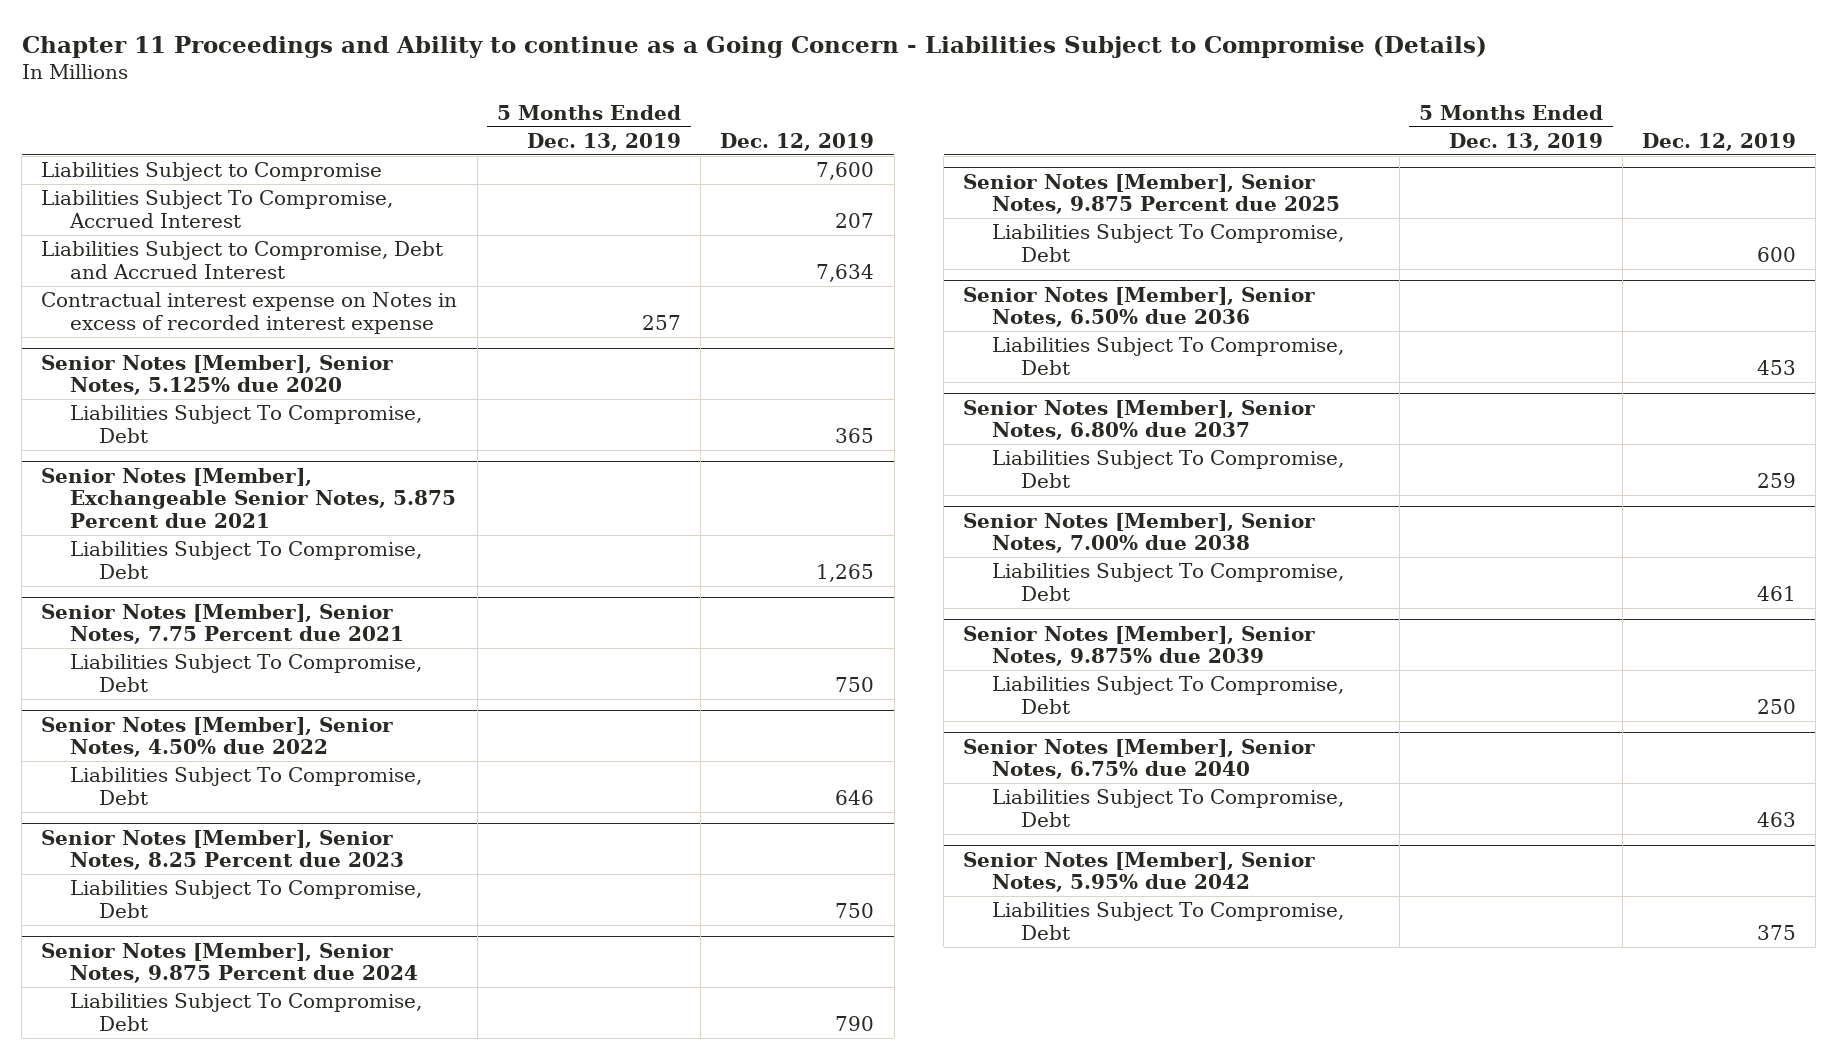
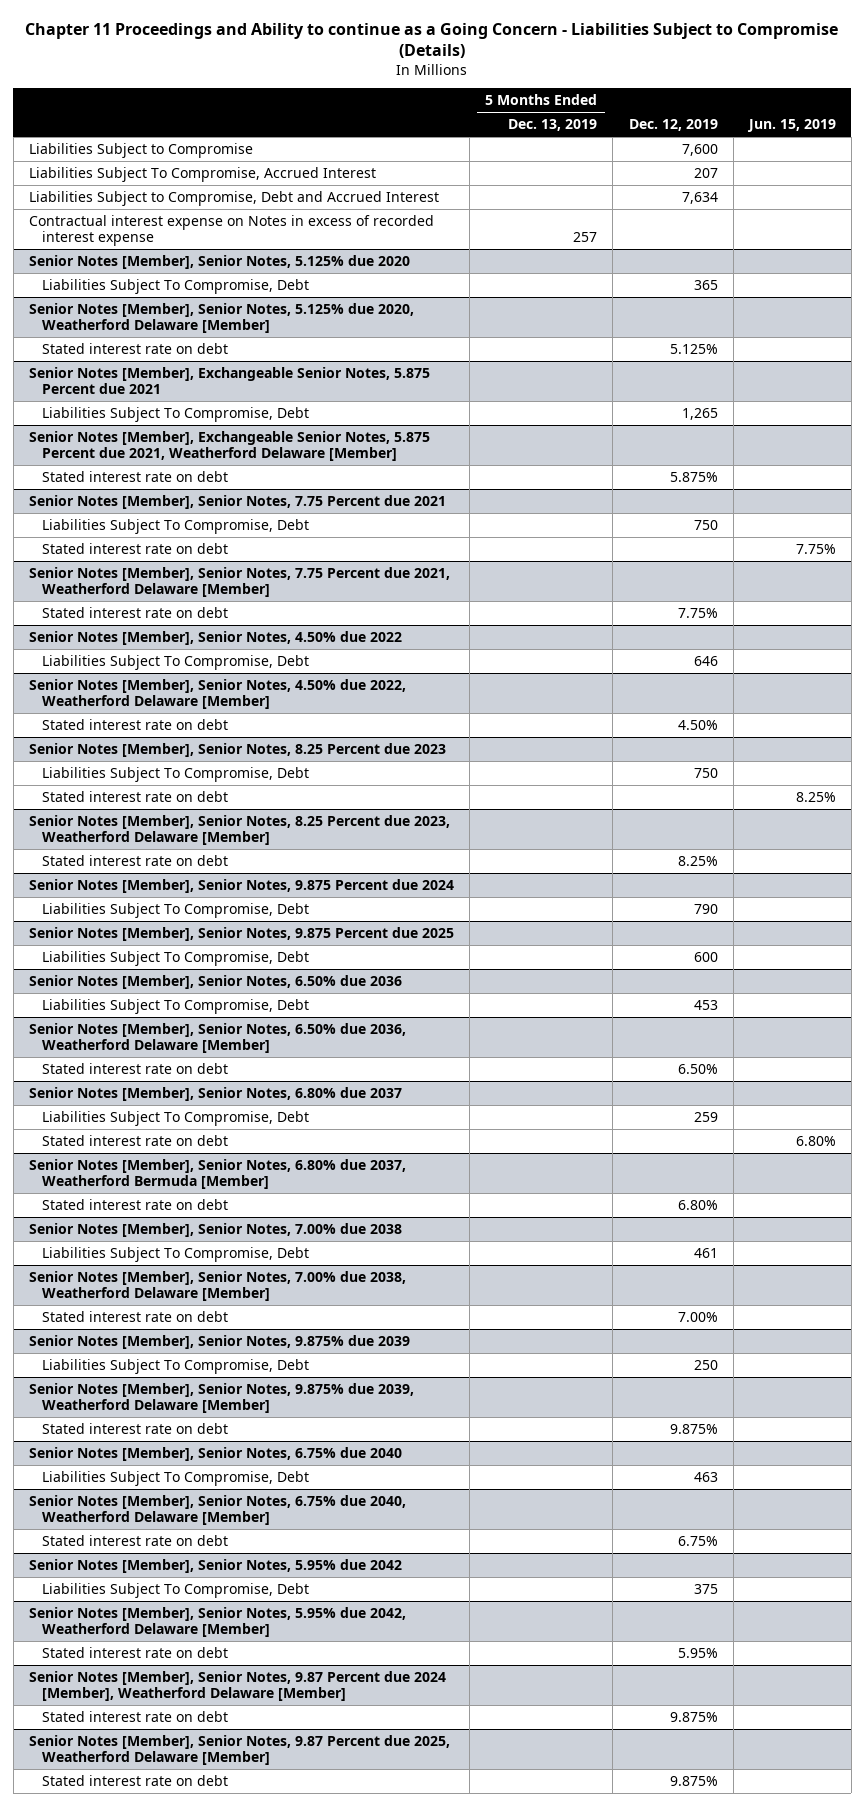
none -> [746,119,836,133] Jun. 15, 2019
none -> [28,302,414,333] Senior Notes [Member], Senior Notes, 5.125% due 2020, Weatherford Delaware [Member]
none -> [42,342,229,354] Stated interest rate on debt
none -> [28,430,430,461] Senior Notes [Member], Exchangeable Senior Notes, 5.875 Percent due 2021, Weatherford Delaware [Member]
none -> [42,470,229,482] Stated interest rate on debt
none -> [42,542,229,554] Stated interest rate on debt
none -> [28,566,450,597] Senior Notes [Member], Senior Notes, 7.75 Percent due 2021, Weatherford Delaware [Member]
none -> [42,606,229,618] Stated interest rate on debt
none -> [28,678,406,709] Senior Notes [Member], Senior Notes, 4.50% due 2022, Weatherford Delaware [Member]
none -> [42,718,229,730] Stated interest rate on debt
none -> [42,790,229,802] Stated interest rate on debt
none -> [28,814,450,845] Senior Notes [Member], Senior Notes, 8.25 Percent due 2023, Weatherford Delaware [Member]
none -> [42,854,229,866] Stated interest rate on debt
none -> [28,1022,406,1053] Senior Notes [Member], Senior Notes, 6.50% due 2036, Weatherford Delaware [Member]
none -> [42,1062,229,1074] Stated interest rate on debt
none -> [42,1134,229,1146] Stated interest rate on debt
none -> [28,1158,406,1189] Senior Notes [Member], Senior Notes, 6.80% due 2037, Weatherford Bermuda [Member]
none -> [42,1198,229,1210] Stated interest rate on debt
none -> [28,1270,406,1301] Senior Notes [Member], Senior Notes, 7.00% due 2038, Weatherford Delaware [Member]
none -> [42,1310,229,1322] Stated interest rate on debt
none -> [28,1382,414,1413] Senior Notes [Member], Senior Notes, 9.875% due 2039, Weatherford Delaware [Member]
none -> [42,1422,229,1434] Stated interest rate on debt
none -> [28,1494,406,1525] Senior Notes [Member], Senior Notes, 6.75% due 2040, Weatherford Delaware [Member]
none -> [42,1534,229,1546] Stated interest rate on debt
none -> [28,1606,406,1637] Senior Notes [Member], Senior Notes, 5.95% due 2042, Weatherford Delaware [Member]
none -> [42,1646,229,1658] Stated interest rate on debt
none -> [28,1670,446,1701] Senior Notes [Member], Senior Notes, 9.87 Percent due 2024 [Member], Weatherford Delaware [Member]
none -> [42,1710,229,1722] Stated interest rate on debt
none -> [28,1734,450,1765] Senior Notes [Member], Senior Notes, 9.87 Percent due 2025, Weatherford Delaware [Member]
none -> [42,1774,229,1786] Stated interest rate on debt

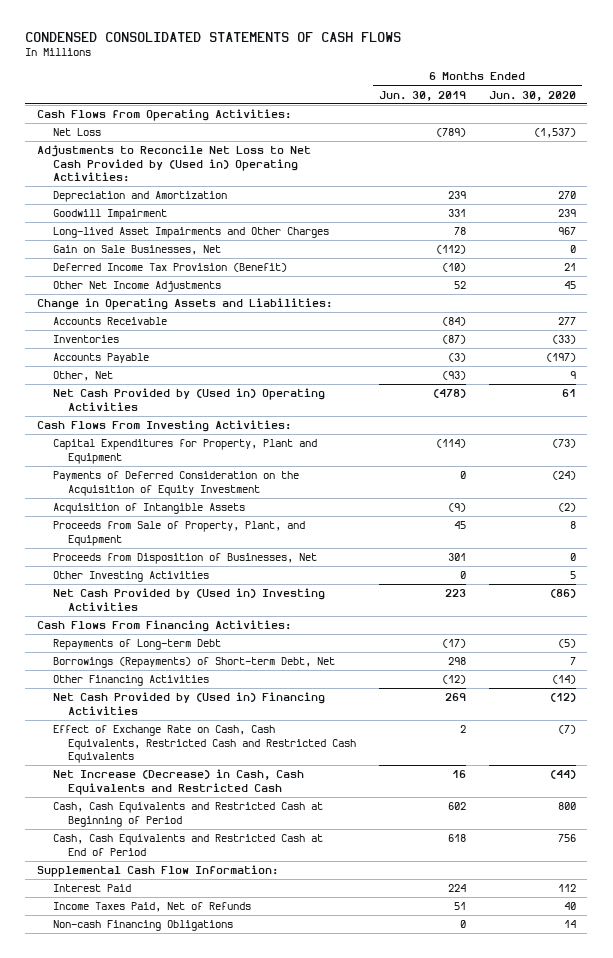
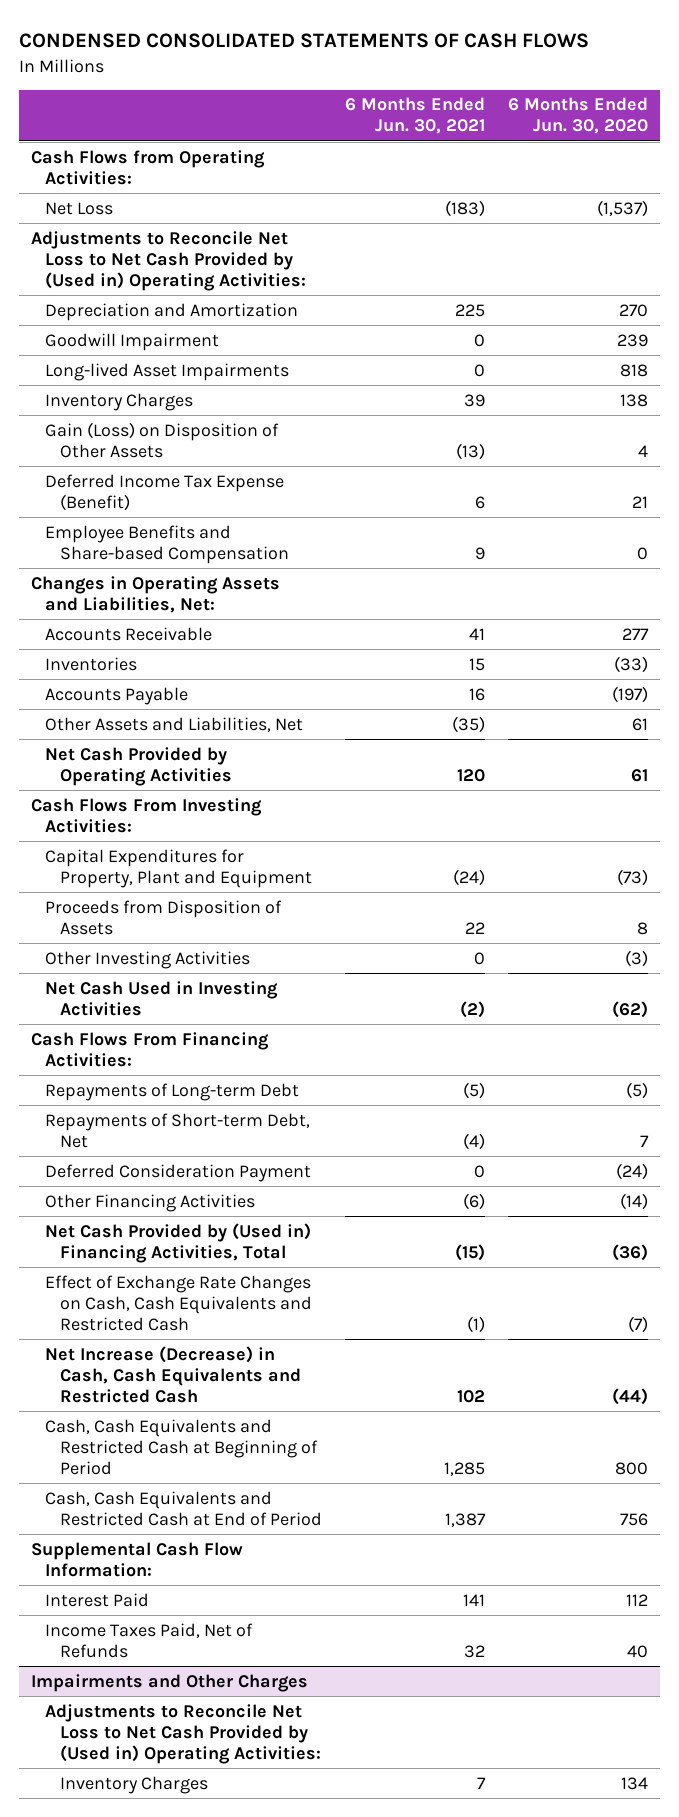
[378,90,466,101] Jun. 30, 2019 -> none
none -> [344,97,485,135] 6 Months Ended Jun. 30, 2021
[52,281,221,293] Other Net Income Adjustments -> none
[52,227,329,239] Long-lived Asset Impairments and Other Charges -> [45,362,290,381] Long-lived Asset Impairments
[557,227,576,236] 967 -> [620,363,649,377] 818
none -> [45,392,194,411] Inventory Charges
[52,245,221,256] Gain on Sale Businesses, Net -> [45,421,280,458] Gain (Loss) on Disposition of Other Assets
[569,245,576,254] 0 -> [638,444,649,457] 4
[52,263,287,273] Deferred Income Tax Provision (Benefit) -> [45,473,285,511] Deferred Income Tax Expense (Benefit)
none -> [45,524,289,564] Employee Benefits and Share-based Compensation
[36,298,332,311] Change in Operating Assets and Liabilities: -> [31,575,281,613] Changes in Operating Assets and Liabilities, Net:
[52,371,113,382] Other, Net -> [45,716,304,732] Other Assets and Liabilities, Net
[569,371,576,380] 9 -> [632,717,649,731] 61
[52,388,325,411] Net Cash Provided by (Used in) Operating Activities -> [45,746,232,786] Net Cash Provided by Operating Activities
[52,471,299,496] Payments of Deferred Consideration on the Acquisition of Equity Investment -> none
[52,503,245,515] Acquisition of Intangible Assets -> none
[52,553,317,565] Proceeds from Disposition of Businesses, Net -> none
[52,521,305,546] Proceeds from Sale of Property, Plant, and Equipment -> [45,899,283,935] Proceeds from Disposition of Assets
[569,571,576,580] 5 -> [625,949,649,967] (3)
[52,588,325,611] Net Cash Provided by (Used in) Investing Activities -> [45,980,279,1016] Net Cash Used in Investing Activities
[549,589,576,599] (86) -> [612,1000,649,1018] (62)
[52,657,335,669] Borrowings (Repayments) of Short-term Debt, Net -> [45,1112,311,1148] Repayments of Short-term Debt, Net
none -> [45,1163,312,1182] Deferred Consideration Payment
[52,692,325,715] Net Cash Provided by (Used in) Financing Activities -> [45,1222,312,1263] Net Cash Provided by (Used in) Financing Activities, Total
[549,693,576,703] (12) -> [612,1243,649,1261] (36)
[52,725,357,764] Effect of Exchange Rate on Cash, Cash Equivalents, Restricted Cash and Restricted Cash Equivalents -> [45,1274,312,1331] Effect of Exchange Rate Changes on Cash, Cash Equivalents and Restricted Cash
[52,920,233,932] Non-cash Financing Obligations -> none
none -> [31,1673,309,1692] Impairments and Other Charges
none -> [45,1703,321,1764] Adjustments to Reconcile Net Loss to Net Cash Provided by (Used in) Operating Activities:
none -> [59,1775,208,1794] Inventory Charges

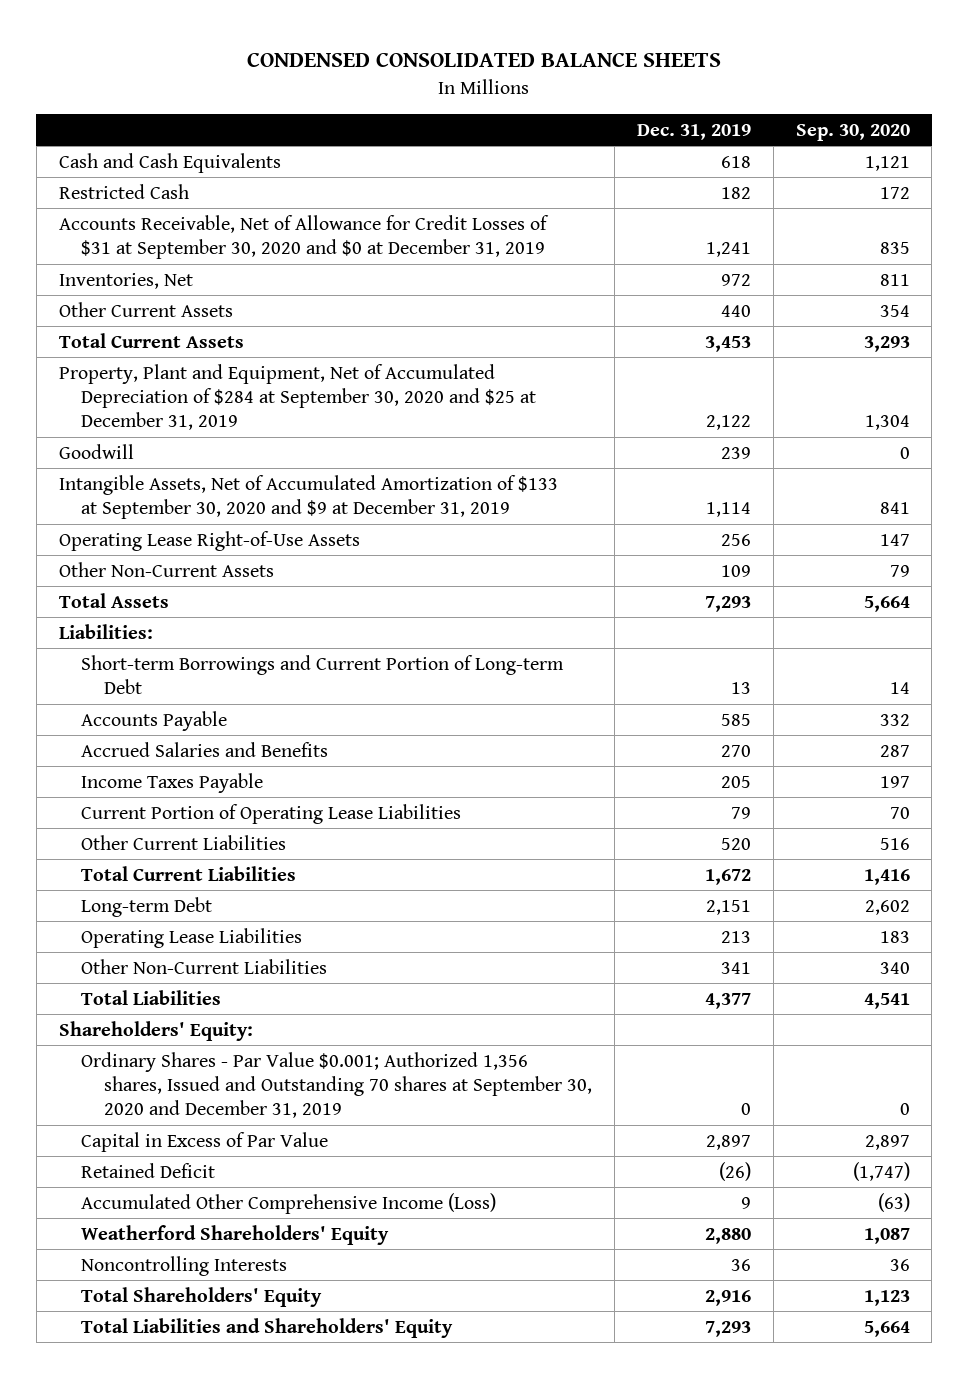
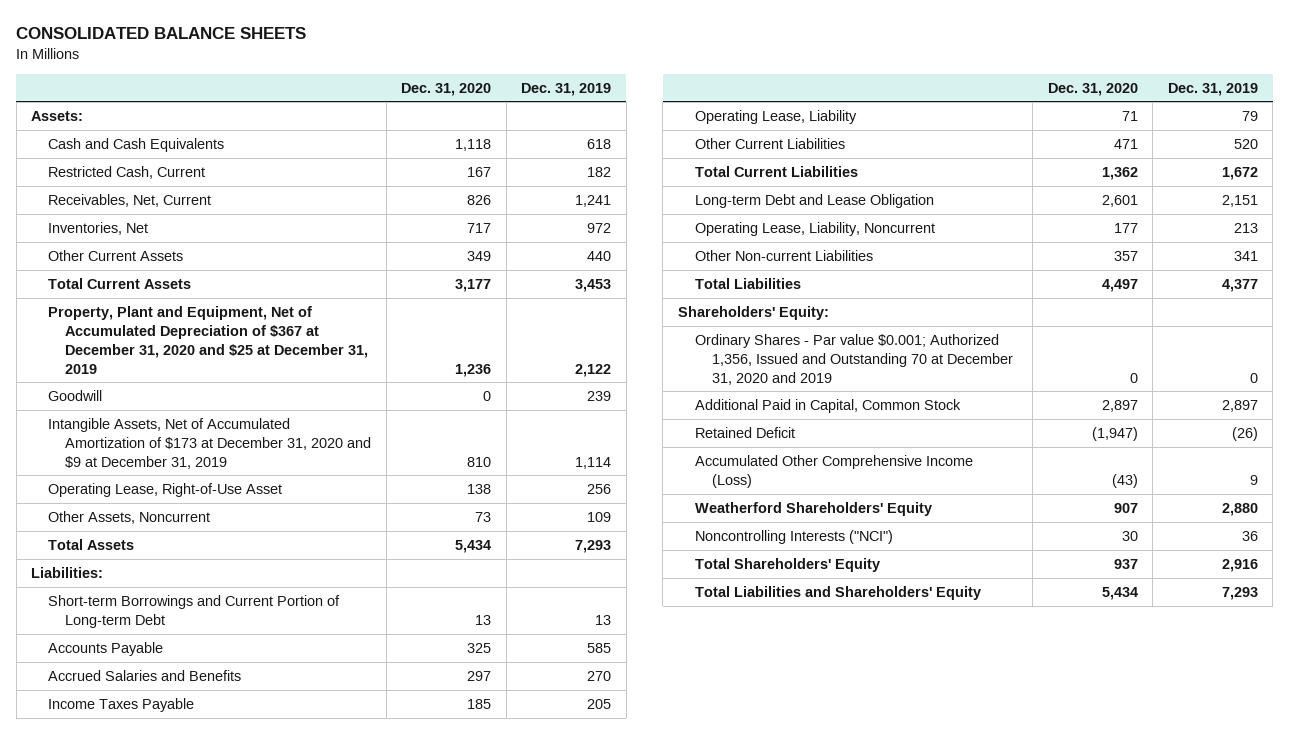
[247,52,722,68] CONDENSED CONSOLIDATED BALANCE SHEETS -> [16,27,307,40] CONSOLIDATED BALANCE SHEETS
[795,123,910,141] Sep. 30, 2020 -> none
none -> [401,82,492,96] Dec. 31, 2020
none -> [31,110,84,121] Assets:
[58,183,189,199] Restricted Cash -> [48,165,206,179] Restricted Cash, Current
[58,214,549,260] Accounts Receivable, Net of Allowance for Credit Losses of $31 at September 30, 2020 and $0 at December 31, 2019 -> [48,193,212,207] Receivables, Net, Current
[58,363,537,431] Property, Plant and Equipment, Net of Accumulated Depreciation of $284 at September 30, 2020 and $25 at December 31, 2019 -> [48,305,369,374] Property, Plant and Equipment, Net of Accumulated Depreciation of $367 at December 31, 2020 and $25 at December 31, 2019
[58,474,558,520] Intangible Assets, Net of Accumulated Amortization of $133 at September 30, 2020 and $9 at December 31, 2019 -> [48,417,372,469] Intangible Assets, Net of Accumulated Amortization of $173 at December 31, 2020 and $9 at December 31, 2019
[58,530,360,551] Operating Lease Right-of-Use Assets -> [48,482,283,497] Operating Lease, Right-of-Use Asset
[58,561,274,577] Other Non-Current Assets -> [48,510,211,524] Other Assets, Noncurrent
[81,803,462,824] Current Portion of Operating Lease Liabilities -> [694,109,857,124] Operating Lease, Liability
[81,896,213,917] Long-term Debt -> [694,193,934,208] Long-term Debt and Lease Obligation
[81,927,303,948] Operating Lease Liabilities -> [694,221,935,236] Operating Lease, Liability, Noncurrent
[81,958,328,974] Other Non-Current Liabilities -> [694,249,873,261] Other Non-current Liabilities
[81,1051,593,1119] Ordinary Shares - Par Value $0.001; Authorized 1,356 shares, Issued and Outstanding 70 shares at September 30, 2020 and December 31, 2019 -> [694,333,1014,385] Ordinary Shares - Par value $0.001; Authorized 1,356, Issued and Outstanding 70 at December 31, 2020 and 2019
[81,1131,329,1152] Capital in Excess of Par Value -> [694,398,961,413] Additional Paid in Capital, Common Stock
[81,1255,288,1276] Noncontrolling Interests -> [694,529,893,544] Noncontrolling Interests ("NCI")

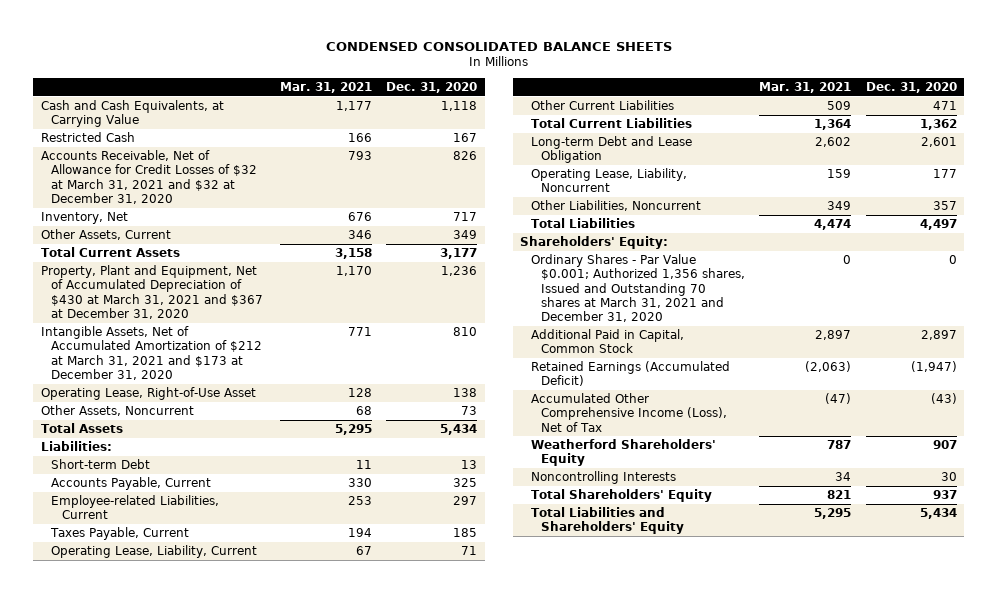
[16,27,307,40] CONSOLIDATED BALANCE SHEETS -> [325,42,672,52] CONDENSED CONSOLIDATED BALANCE SHEETS
[521,82,612,96] Dec. 31, 2019 -> none
none -> [279,81,372,93] Mar. 31, 2021
[31,110,84,121] Assets: -> none
[48,137,225,152] Cash and Cash Equivalents -> [40,99,224,128] Cash and Cash Equivalents, at Carrying Value
[48,165,206,179] Restricted Cash, Current -> [40,131,135,142] Restricted Cash
[48,193,212,207] Receivables, Net, Current -> [40,149,258,204] Accounts Receivable, Net of Allowance for Credit Losses of $32 at March 31, 2021 and $32 at December 31, 2020
[48,221,149,235] Inventories, Net -> [40,211,128,224] Inventory, Net
[48,249,184,261] Other Current Assets -> [40,228,171,240] Other Assets, Current
[48,389,103,401] Goodwill -> none
[48,305,369,374] Property, Plant and Equipment, Net of Accumulated Depreciation of $367 at December 31, 2020 and $25 at December 31, 2019 -> [40,264,264,319] Property, Plant and Equipment, Net of Accumulated Depreciation of $430 at March 31, 2021 and $367 at December 31, 2020
[48,417,372,469] Intangible Assets, Net of Accumulated Amortization of $173 at December 31, 2020 and $9 at December 31, 2019 -> [40,325,263,380] Intangible Assets, Net of Accumulated Amortization of $212 at March 31, 2021 and $173 at December 31, 2020
[48,594,341,628] Short-term Borrowings and Current Portion of Long-term Debt -> none
none -> [51,458,151,469] Short-term Debt
[48,641,164,656] Accounts Payable -> [51,476,212,490] Accounts Payable, Current
[48,669,242,681] Accrued Salaries and Benefits -> [51,494,220,520] Employee-related Liabilities, Current
[48,697,195,712] Income Taxes Payable -> [50,526,190,540] Taxes Payable, Current
[694,109,857,124] Operating Lease, Liability -> [51,544,258,558] Operating Lease, Liability, Current
[694,249,873,261] Other Non-current Liabilities -> [530,199,701,211] Other Liabilities, Noncurrent
[694,333,1014,385] Ordinary Shares - Par value $0.001; Authorized 1,356, Issued and Outstanding 70 at December 31, 2020 and 2019 -> [530,253,746,323] Ordinary Shares - Par Value $0.001; Authorized 1,356 shares, Issued and Outstanding 70 shares at March 31, 2021 and December 31, 2020
[694,426,795,438] Retained Deficit -> [530,360,730,387] Retained Earnings (Accumulated Deficit)
[694,454,973,488] Accumulated Other Comprehensive Income (Loss) -> [530,392,728,432] Accumulated Other Comprehensive Income (Loss), Net of Tax
[694,529,893,544] Noncontrolling Interests ("NCI") -> [530,470,676,484] Noncontrolling Interests

